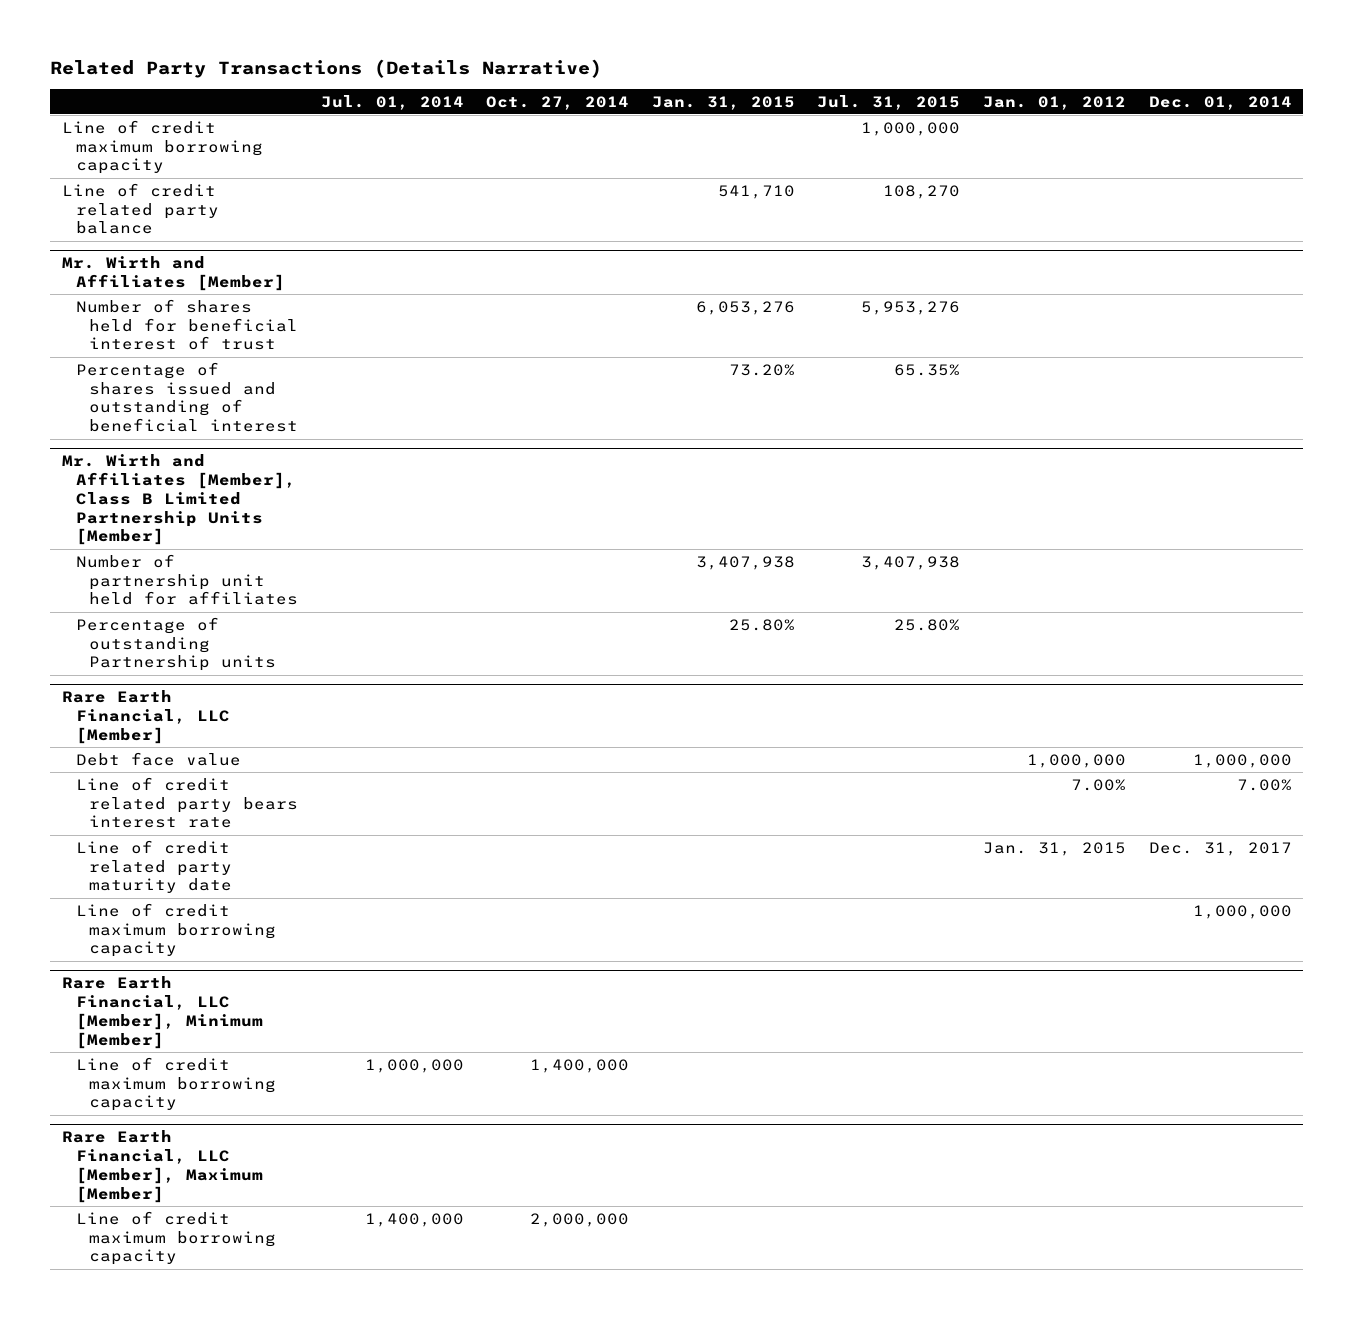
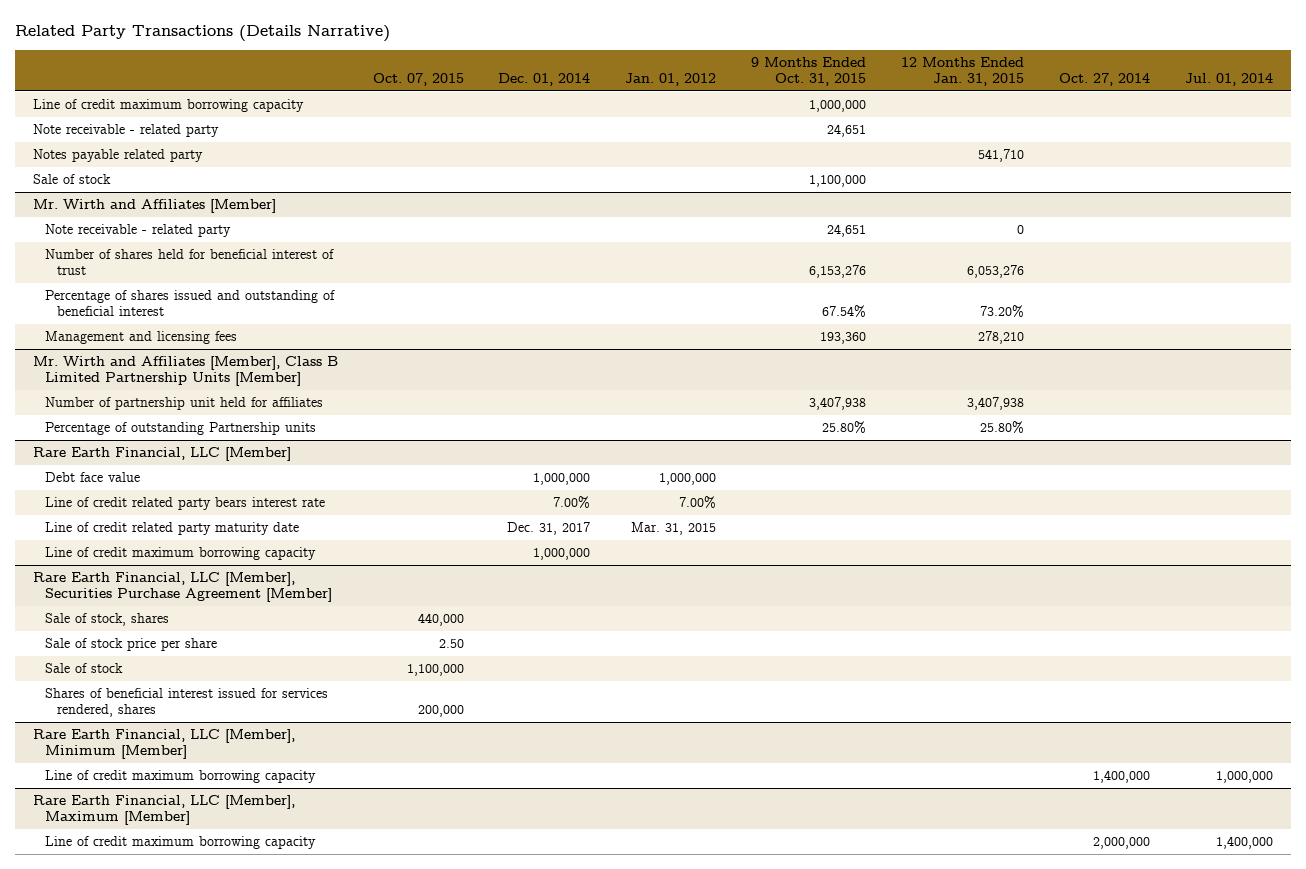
[651,95,795,110] Jan. 31, 2015 -> none
[817,94,961,110] Jul. 31, 2015 -> none
none -> [372,73,464,87] Oct. 07, 2015
none -> [751,56,867,87] 9 Months Ended Oct. 31, 2015
none -> [901,56,1025,87] 12 Months Ended Jan. 31, 2015
[61,182,219,235] Line of credit related party balance -> none
none -> [32,123,219,137] Note receivable - related party
none -> [32,148,203,162] Notes payable related party
none -> [32,173,111,184] Sale of stock
none -> [44,223,231,237] Note receivable - related party
none -> [44,330,237,344] Management and licensing fees
[983,841,1127,856] Jan. 31, 2015 -> [631,521,717,535] Mar. 31, 2015
none -> [32,571,332,603] Rare Earth Financial, LLC [Member], Securities Purchase Agreement [Member]
none -> [44,612,169,626] Sale of stock, shares
none -> [44,637,217,651] Sale of stock price per share
none -> [44,662,123,673] Sale of stock
none -> [44,687,328,718] Shares of beneficial interest issued for services rendered, shares

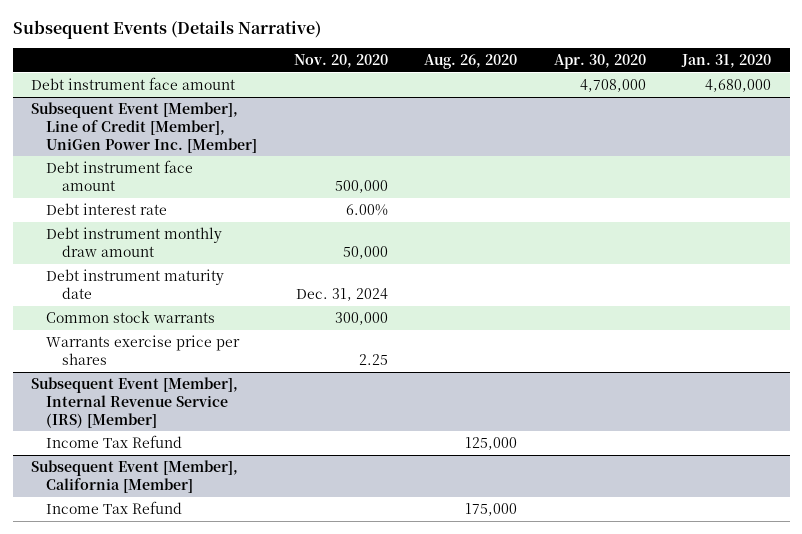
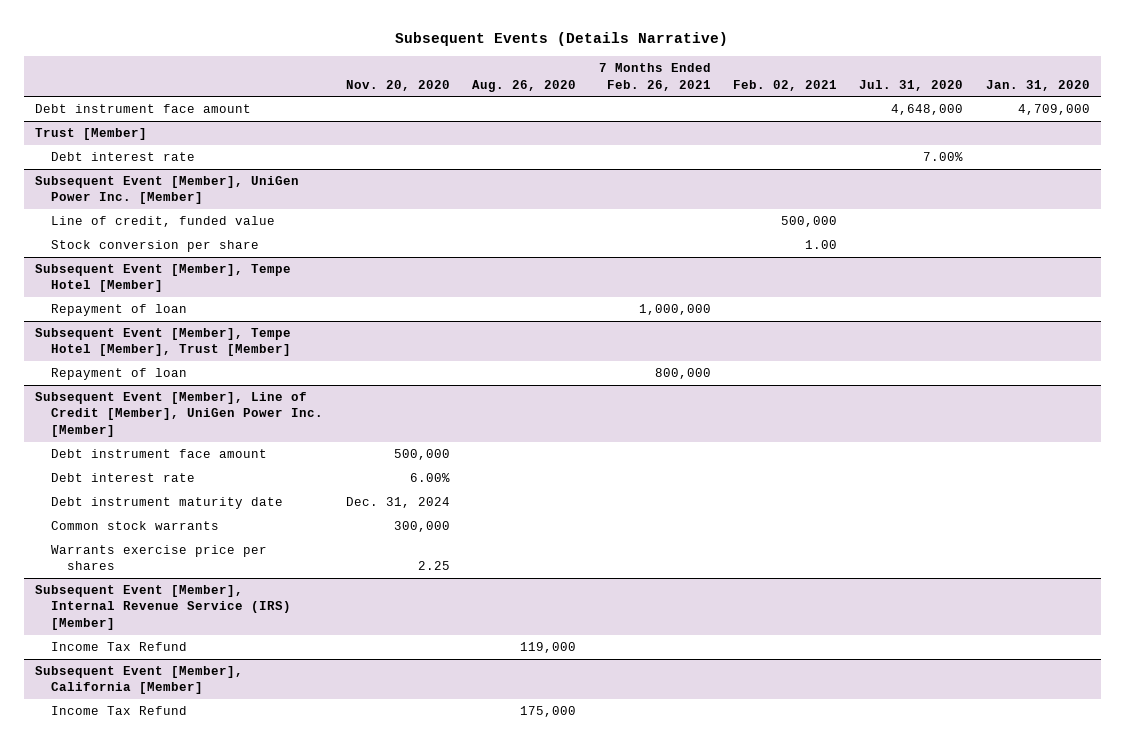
[553,53,646,69] Apr. 30, 2020 -> none
none -> [598,63,711,91] 7 Months Ended Feb. 26, 2021
none -> [732,79,837,91] Feb. 02, 2021
none -> [859,79,964,91] Jul. 31, 2020
[705,78,772,92] 4,680,000 -> [1017,104,1090,116] 4,709,000
none -> [34,128,147,141] Trust [Member]
none -> [51,152,196,162] Debt interest rate
none -> [34,176,299,205] Subsequent Event [Member], UniGen Power Inc. [Member]
none -> [51,216,276,228] Line of credit, funded value
none -> [51,240,260,253] Stock conversion per share
none -> [34,264,291,293] Subsequent Event [Member], Tempe Hotel [Member]
none -> [51,304,188,317] Repayment of loan
none -> [34,328,292,357] Subsequent Event [Member], Tempe Hotel [Member], Trust [Member]
none -> [51,368,188,381] Repayment of loan
[46,226,223,257] Debt instrument monthly draw amount -> none
[465,436,518,450] 125,000 -> [520,642,577,654] 119,000

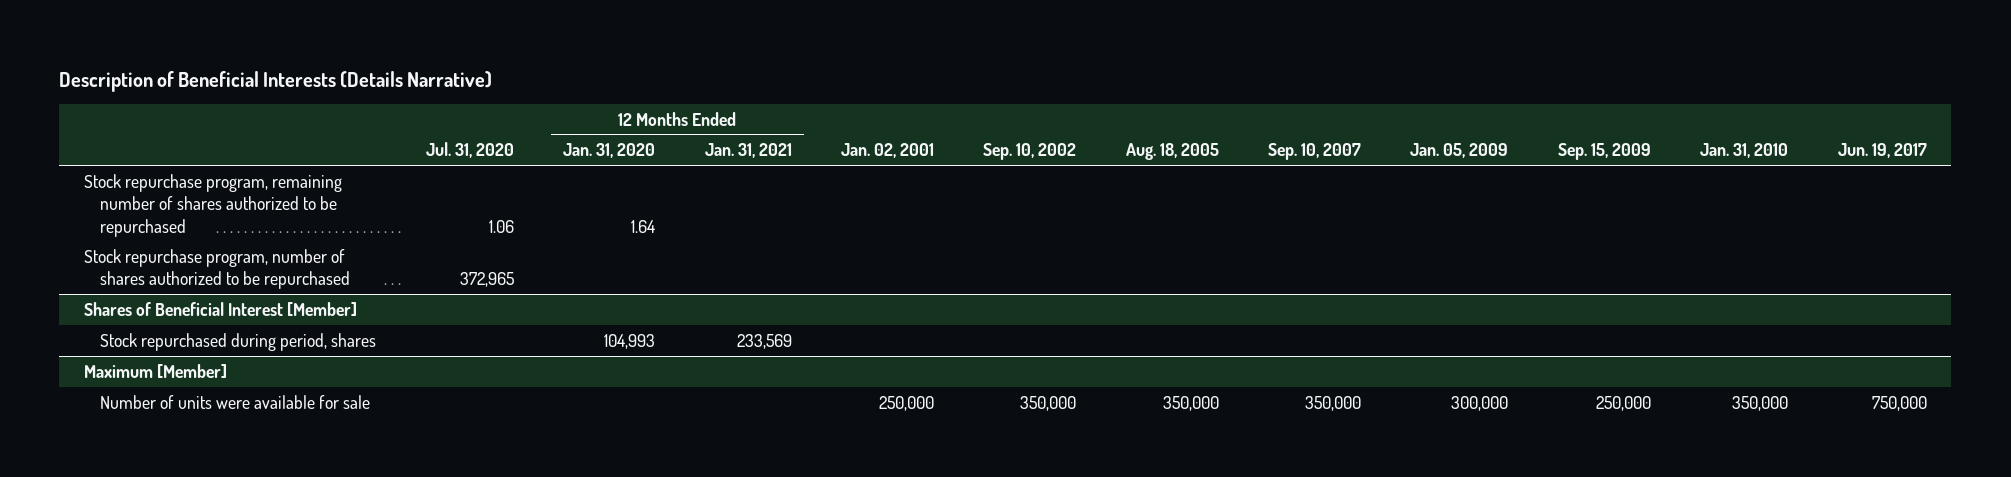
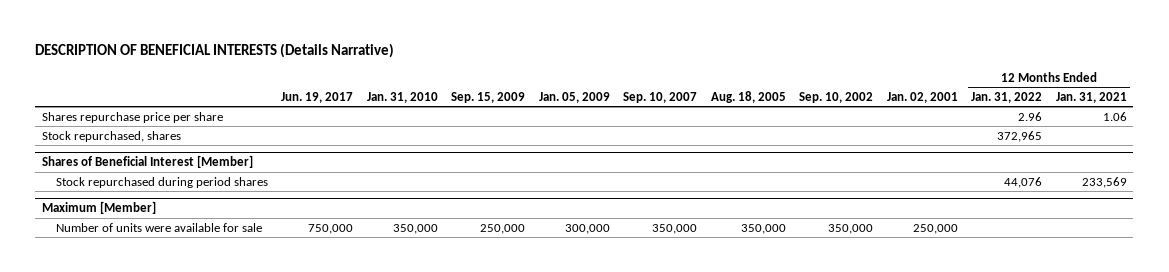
[59,70,493,92] Description of Beneficial Interests (Details Narrative) -> [35,43,395,59] DESCRIPTION OF BENEFICIAL INTERESTS (Details Narrative)
[425,142,514,159] Jul. 31, 2020 -> none
[563,143,656,159] Jan. 31, 2020 -> none
none -> [971,91,1043,103] Jan. 31, 2022
[84,173,343,237] Stock repurchase program, remaining number of shares authorized to be repurchased -> none
none -> [41,111,223,123] Shares repurchase price per share
[84,248,351,290] Stock repurchase program, number of shares authorized to be repurchased -> [41,130,181,142] Stock repurchased, shares
[100,332,377,351] Stock repurchased during period, shares -> [55,176,268,188] Stock repurchased during period shares

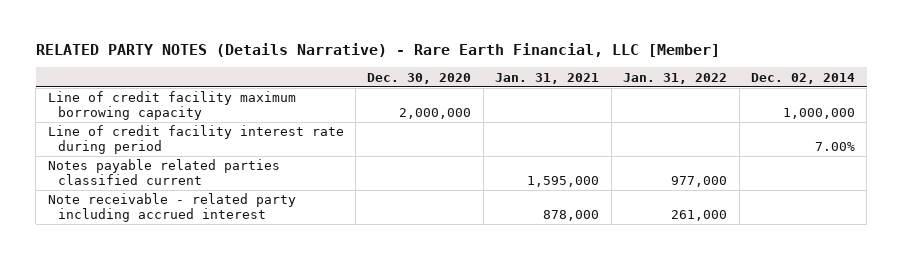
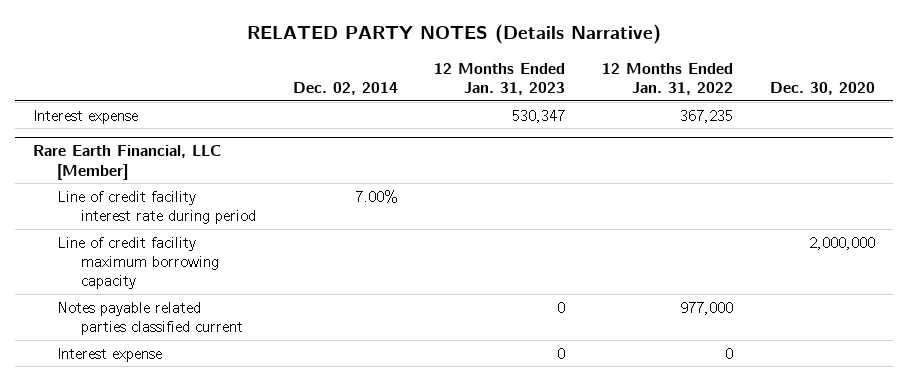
[35,42,720,57] RELATED PARTY NOTES (Details Narrative) - Rare Earth Financial, LLC [Member] -> [246,24,661,45] RELATED PARTY NOTES (Details Narrative)
[495,72,600,84] Jan. 31, 2021 -> none
[623,72,728,84] Jan. 31, 2022 -> none
none -> [434,62,566,96] 12 Months Ended Jan. 31, 2023
none -> [602,62,734,96] 12 Months Ended Jan. 31, 2022
[47,91,296,121] Line of credit facility maximum borrowing capacity -> none
[47,125,344,155] Line of credit facility interest rate during period -> none
[47,159,280,186] Notes payable related parties classified current -> none
[47,193,296,223] Note receivable - related party including accrued interest -> none
none -> [33,109,139,124] Interest expense
none -> [33,145,222,180] Rare Earth Financial, LLC [Member]
none -> [57,190,257,224] Line of credit facility interest rate during period
none -> [57,236,220,290] Line of credit facility maximum borrowing capacity
none -> [57,301,244,335] Notes payable related parties classified current
none -> [57,347,163,362] Interest expense

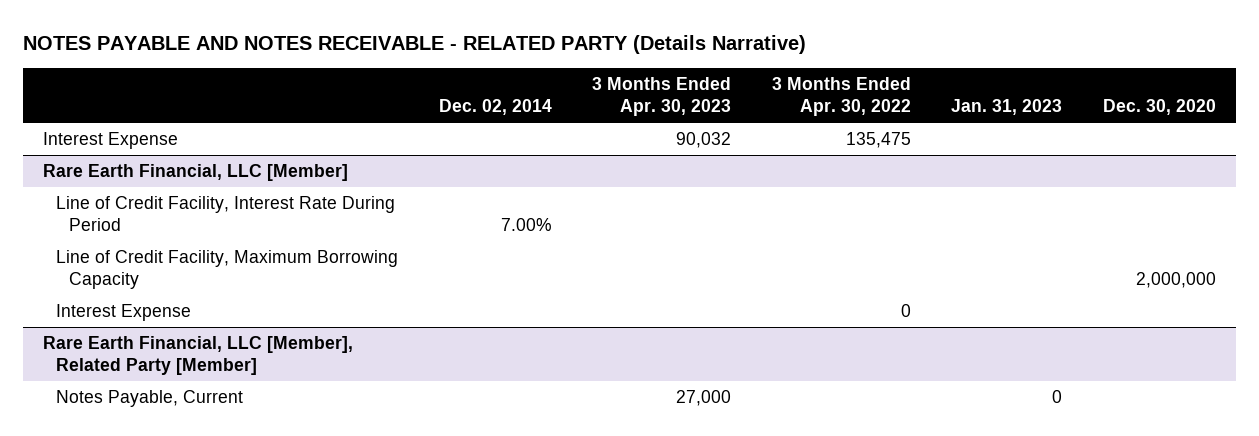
[246,24,661,45] RELATED PARTY NOTES (Details Narrative) -> [23,35,807,55] NOTES PAYABLE AND NOTES RECEIVABLE - RELATED PARTY (Details Narrative)
[434,62,566,96] 12 Months Ended Jan. 31, 2023 -> none
[602,62,734,96] 12 Months Ended Jan. 31, 2022 -> none
none -> [592,77,732,117] 3 Months Ended Apr. 30, 2023
none -> [771,77,911,117] 3 Months Ended Apr. 30, 2022
none -> [951,99,1063,116] Jan. 31, 2023
[33,109,139,124] Interest expense -> [43,132,179,150] Interest Expense
[57,301,244,335] Notes payable related parties classified current -> none
[57,190,257,224] Line of credit facility interest rate during period -> [56,196,396,232] Line of Credit Facility, Interest Rate During Period
[57,236,220,290] Line of credit facility maximum borrowing capacity -> [56,250,399,290] Line of Credit Facility, Maximum Borrowing Capacity
[57,347,163,362] Interest expense -> [56,304,192,322] Interest Expense
none -> [43,336,354,376] Rare Earth Financial, LLC [Member], Related Party [Member]
none -> [56,390,244,408] Notes Payable, Current

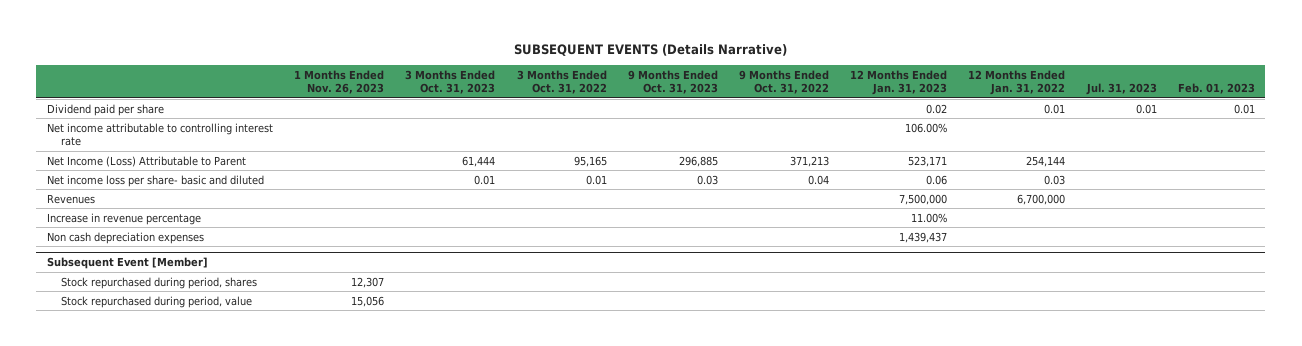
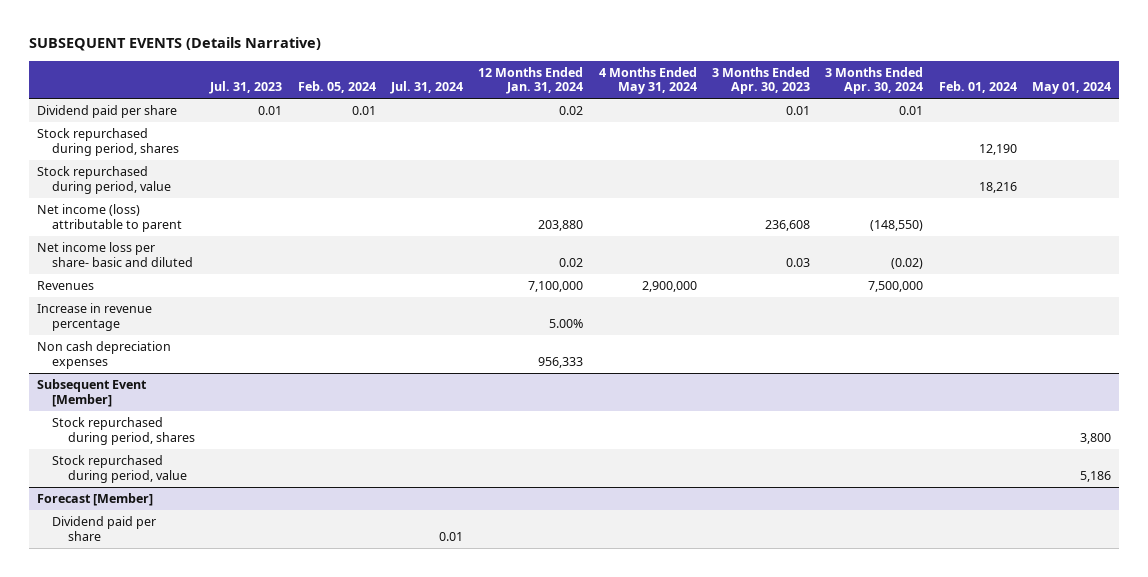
[294,69,385,95] 1 Months Ended Nov. 26, 2023 -> none
[405,69,496,95] 3 Months Ended Oct. 31, 2023 -> none
[516,69,607,95] 3 Months Ended Oct. 31, 2022 -> none
[627,69,718,95] 9 Months Ended Oct. 31, 2023 -> none
[739,69,830,95] 9 Months Ended Oct. 31, 2022 -> none
[850,69,948,96] 12 Months Ended Jan. 31, 2023 -> none
[968,69,1066,96] 12 Months Ended Jan. 31, 2022 -> none
[1177,83,1255,95] Feb. 01, 2023 -> none
none -> [297,81,376,94] Feb. 05, 2024
none -> [390,81,464,95] Jul. 31, 2024
none -> [478,66,584,95] 12 Months Ended Jan. 31, 2024
none -> [598,66,697,95] 4 Months Ended May 31, 2024
none -> [712,66,811,95] 3 Months Ended Apr. 30, 2023
none -> [825,66,924,95] 3 Months Ended Apr. 30, 2024
none -> [938,81,1017,94] Feb. 01, 2024
none -> [1032,82,1112,95] May 01, 2024
[47,122,274,147] Net income attributable to controlling interest rate -> none
none -> [36,128,180,156] Stock repurchased during period, shares
none -> [36,166,172,194] Stock repurchased during period, value
[47,155,247,167] Net Income (Loss) Attributable to Parent -> [36,204,183,232] Net income (loss) attributable to parent
none -> [36,493,153,507] Forecast [Member]
none -> [52,516,157,541] Dividend paid per share

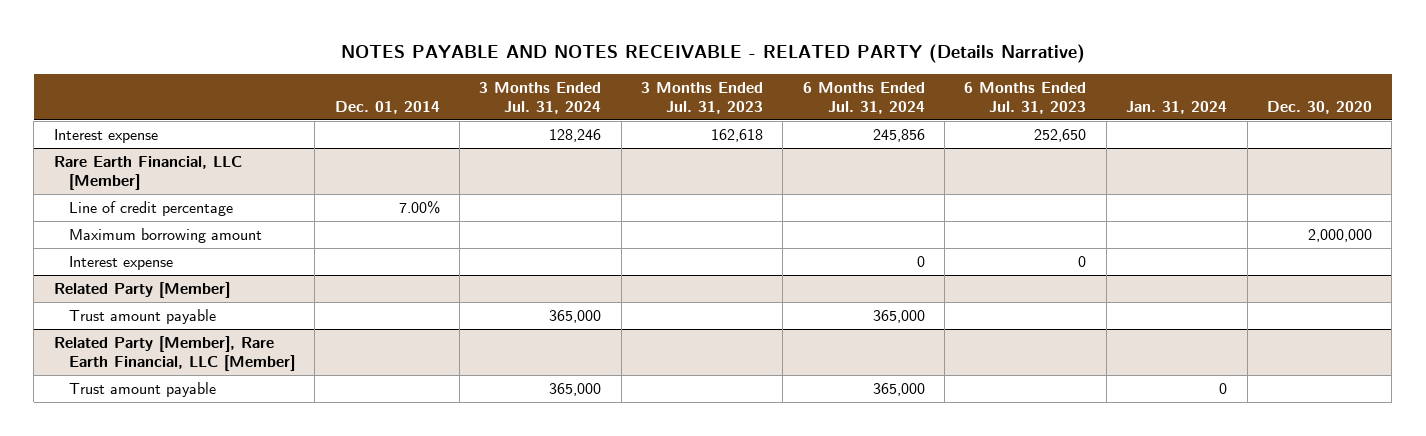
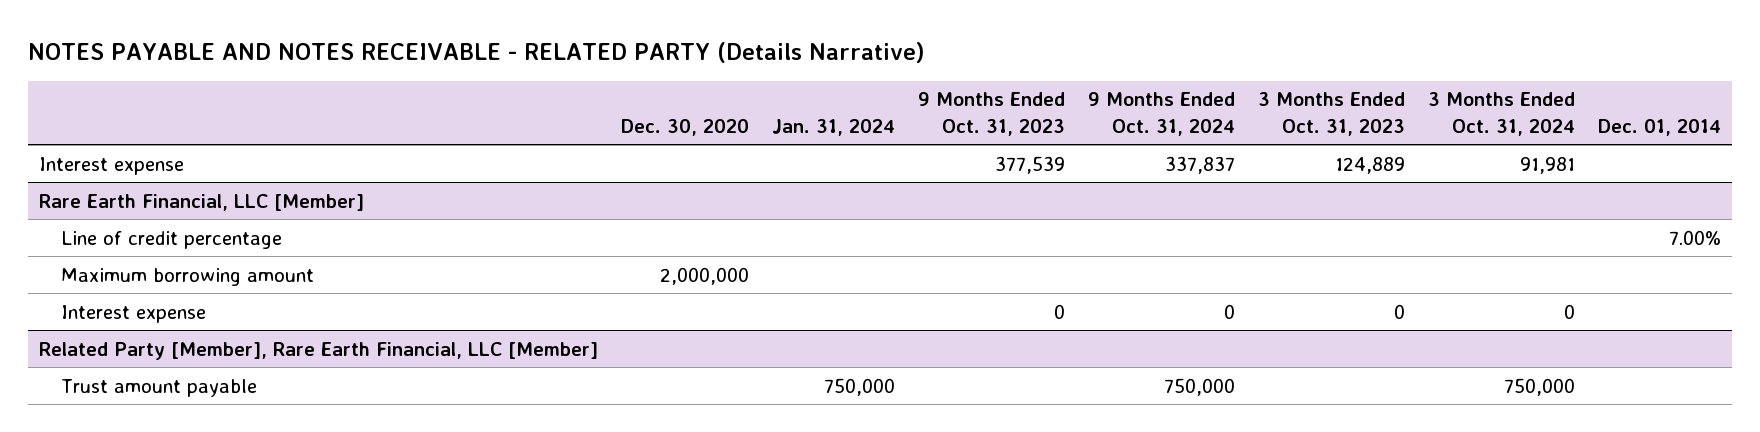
[479,81,602,115] 3 Months Ended Jul. 31, 2024 -> none
[641,81,764,115] 3 Months Ended Jul. 31, 2023 -> none
[802,81,925,115] 6 Months Ended Jul. 31, 2024 -> none
[964,81,1087,115] 6 Months Ended Jul. 31, 2023 -> none
none -> [918,92,1066,136] 9 Months Ended Oct. 31, 2023
none -> [1087,92,1235,136] 9 Months Ended Oct. 31, 2024
none -> [1257,92,1405,136] 3 Months Ended Oct. 31, 2023
none -> [1427,92,1575,136] 3 Months Ended Oct. 31, 2024
[53,281,230,298] Related Party [Member] -> none
[68,308,216,324] Trust amount payable -> none
[1219,382,1228,394] 0 -> [824,377,896,396] 750,000

